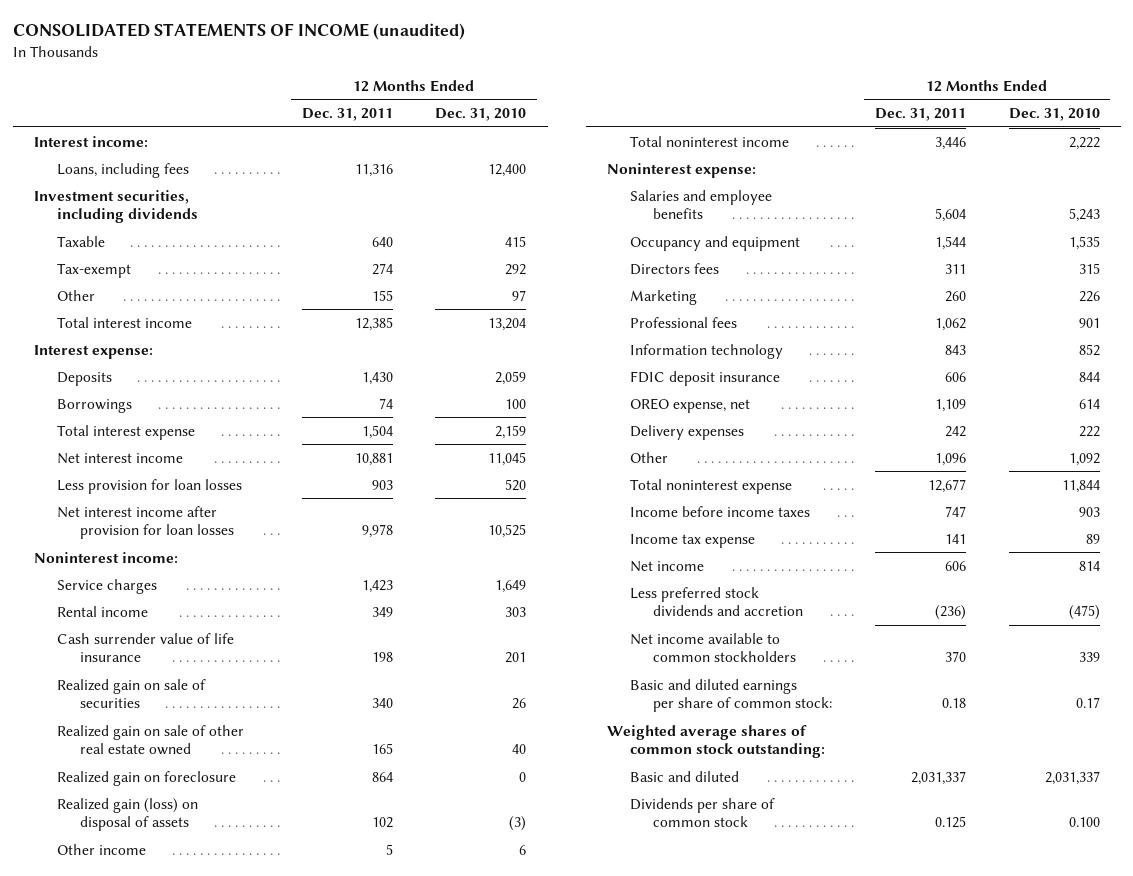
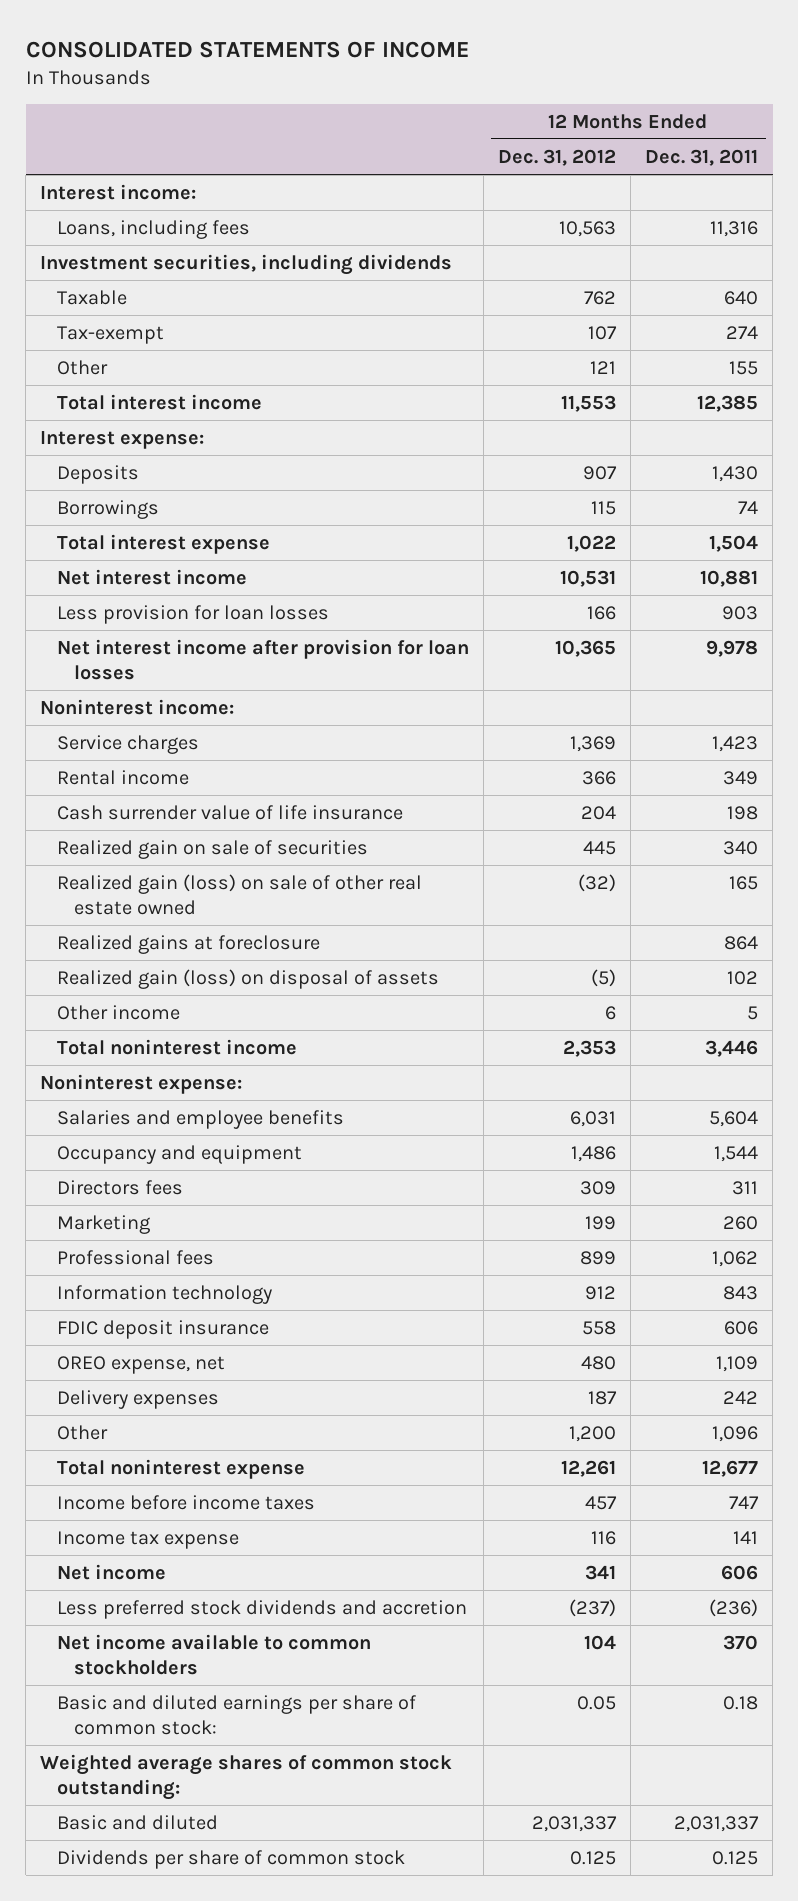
[12,23,465,41] CONSOLIDATED STATEMENTS OF INCOME (unaudited) -> [25,40,469,58] CONSOLIDATED STATEMENTS OF INCOME
[435,108,527,122] Dec. 31, 2010 -> none
none -> [498,148,617,166] Dec. 31, 2012
[57,724,245,756] Realized gain on sale of other real estate owned -> [57,873,423,915] Realized gain (loss) on sale of other real estate owned
[57,770,237,786] Realized gain on foreclosure -> [57,934,321,954] Realized gains at foreclosure

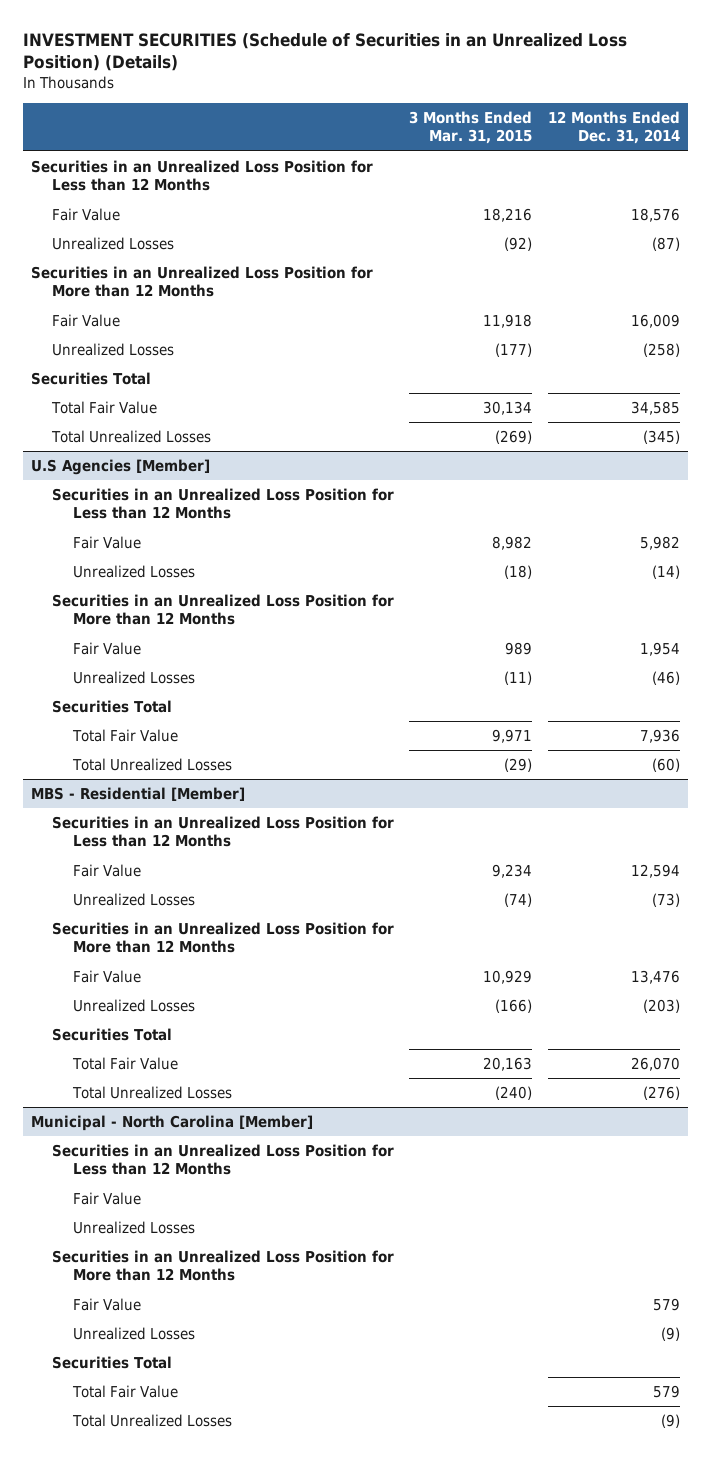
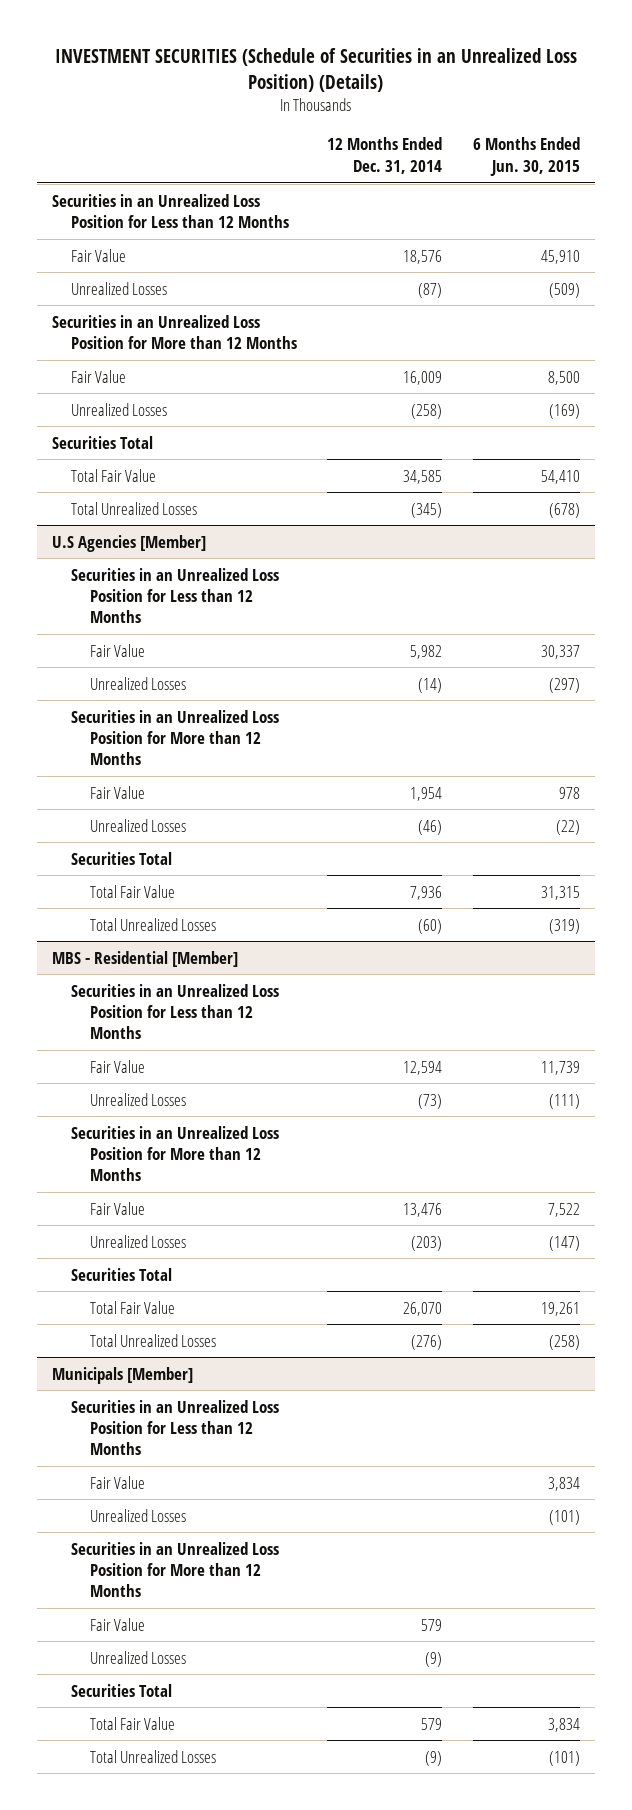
[409,110,533,145] 3 Months Ended Mar. 31, 2015 -> none
none -> [472,137,580,176] 6 Months Ended Jun. 30, 2015
[30,1114,313,1131] Municipal - North Carolina [Member] -> [52,1366,194,1384] Municipals [Member]

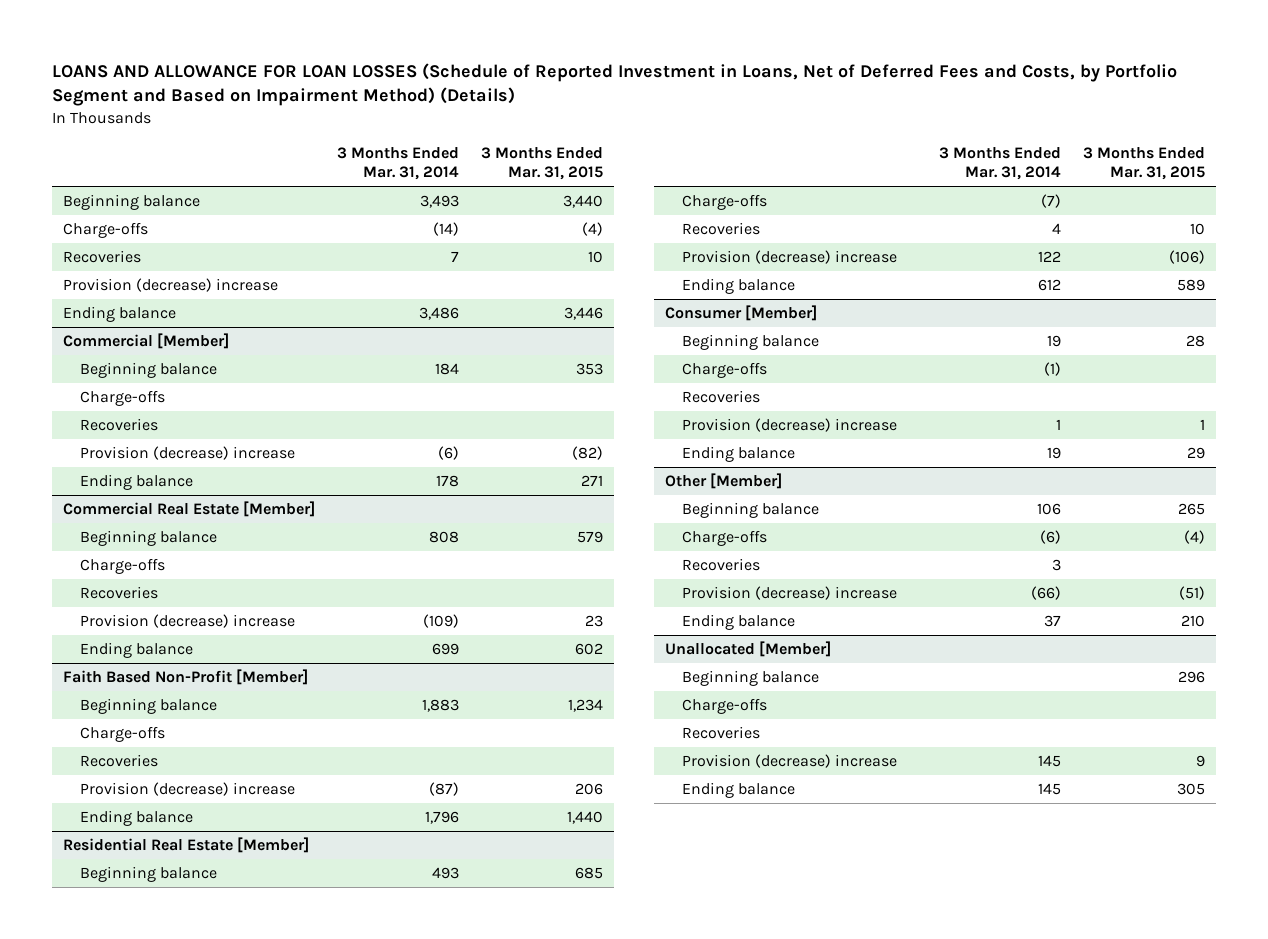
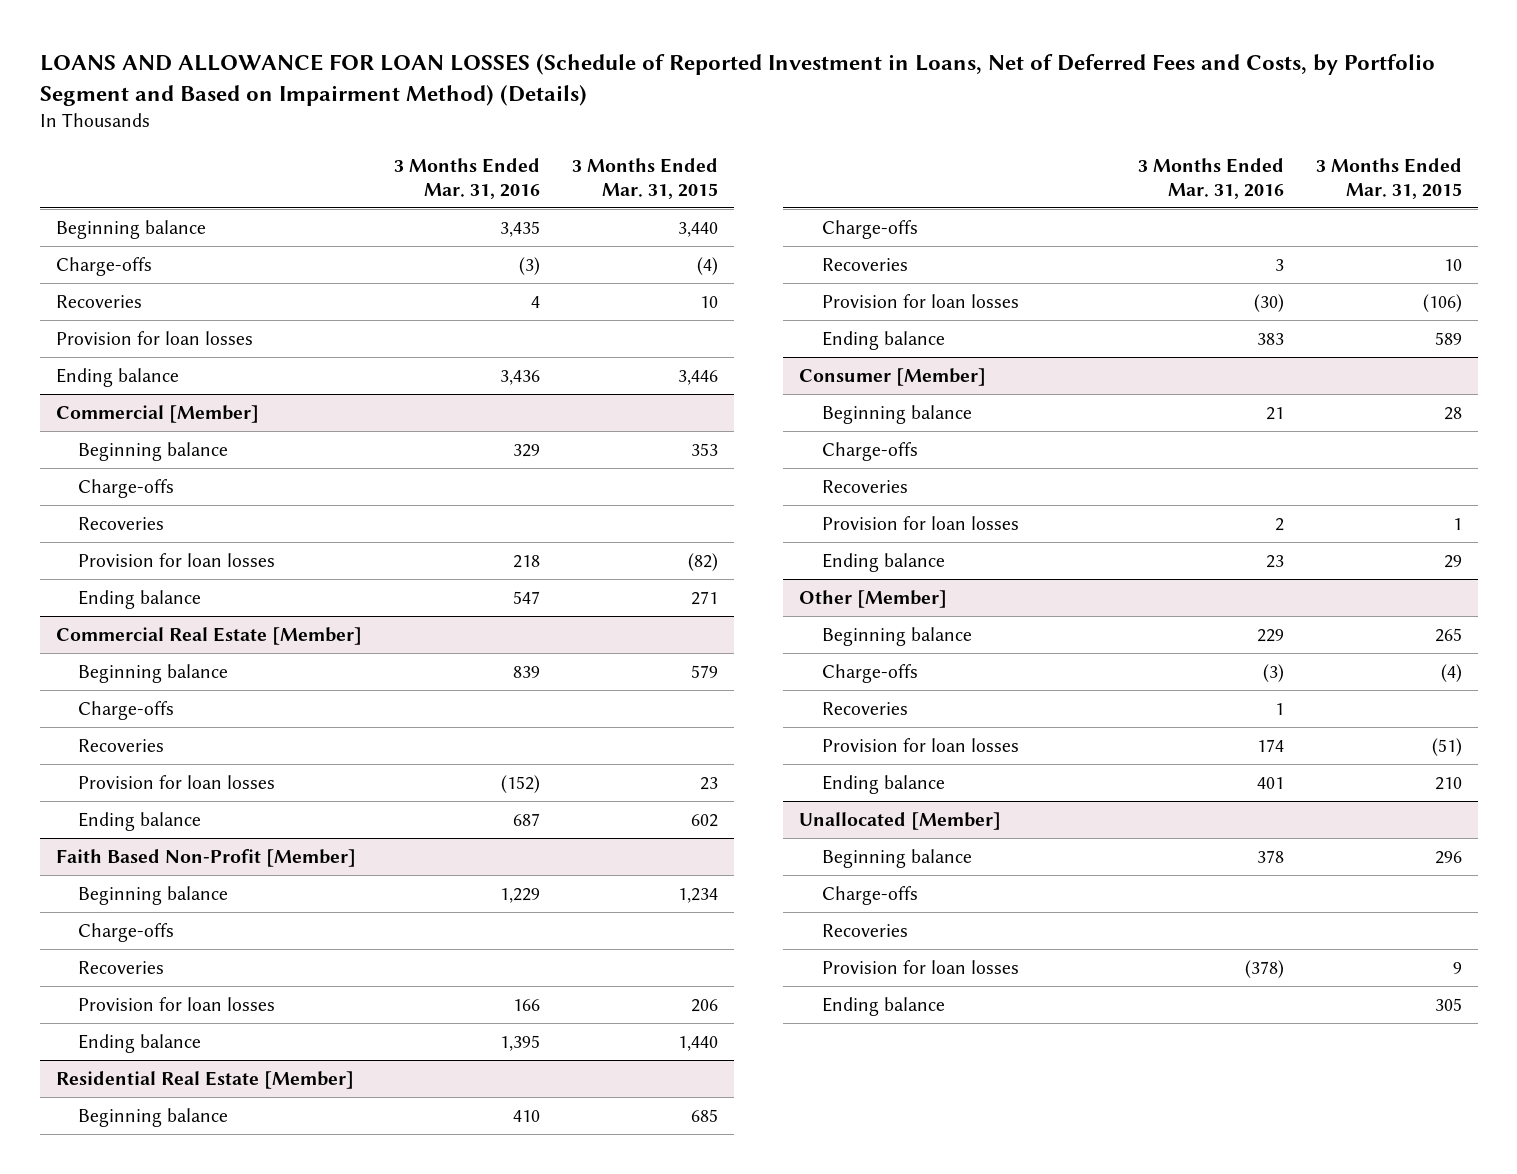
[337,146,460,180] 3 Months Ended Mar. 31, 2014 -> none
none -> [393,157,540,199] 3 Months Ended Mar. 31, 2016
[62,278,278,293] Provision (decrease) increase -> [55,330,253,345] Provision for loan losses
[80,446,296,461] Provision (decrease) increase -> [77,552,275,567] Provision for loan losses
[80,614,296,629] Provision (decrease) increase -> [77,774,275,789] Provision for loan losses
[80,782,296,797] Provision (decrease) increase -> [77,996,275,1011] Provision for loan losses
[682,250,898,265] Provision (decrease) increase -> [821,293,1019,308] Provision for loan losses
[682,418,898,433] Provision (decrease) increase -> [821,515,1019,530] Provision for loan losses
[682,586,898,601] Provision (decrease) increase -> [821,737,1019,752] Provision for loan losses
[682,754,898,769] Provision (decrease) increase -> [821,959,1019,974] Provision for loan losses

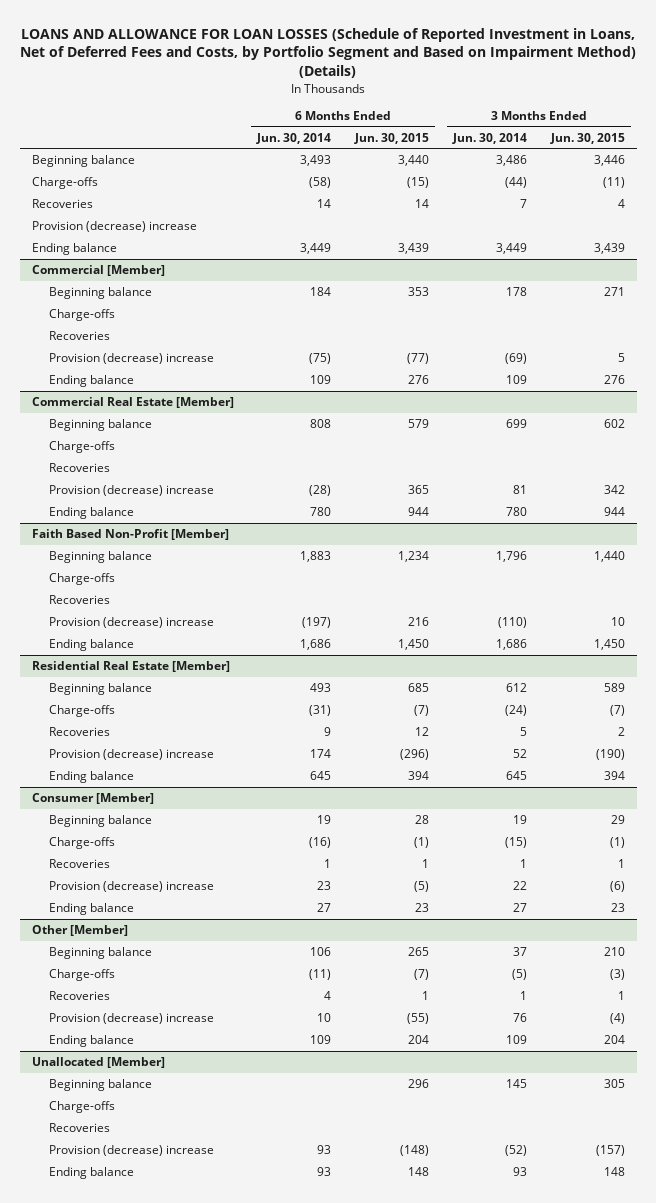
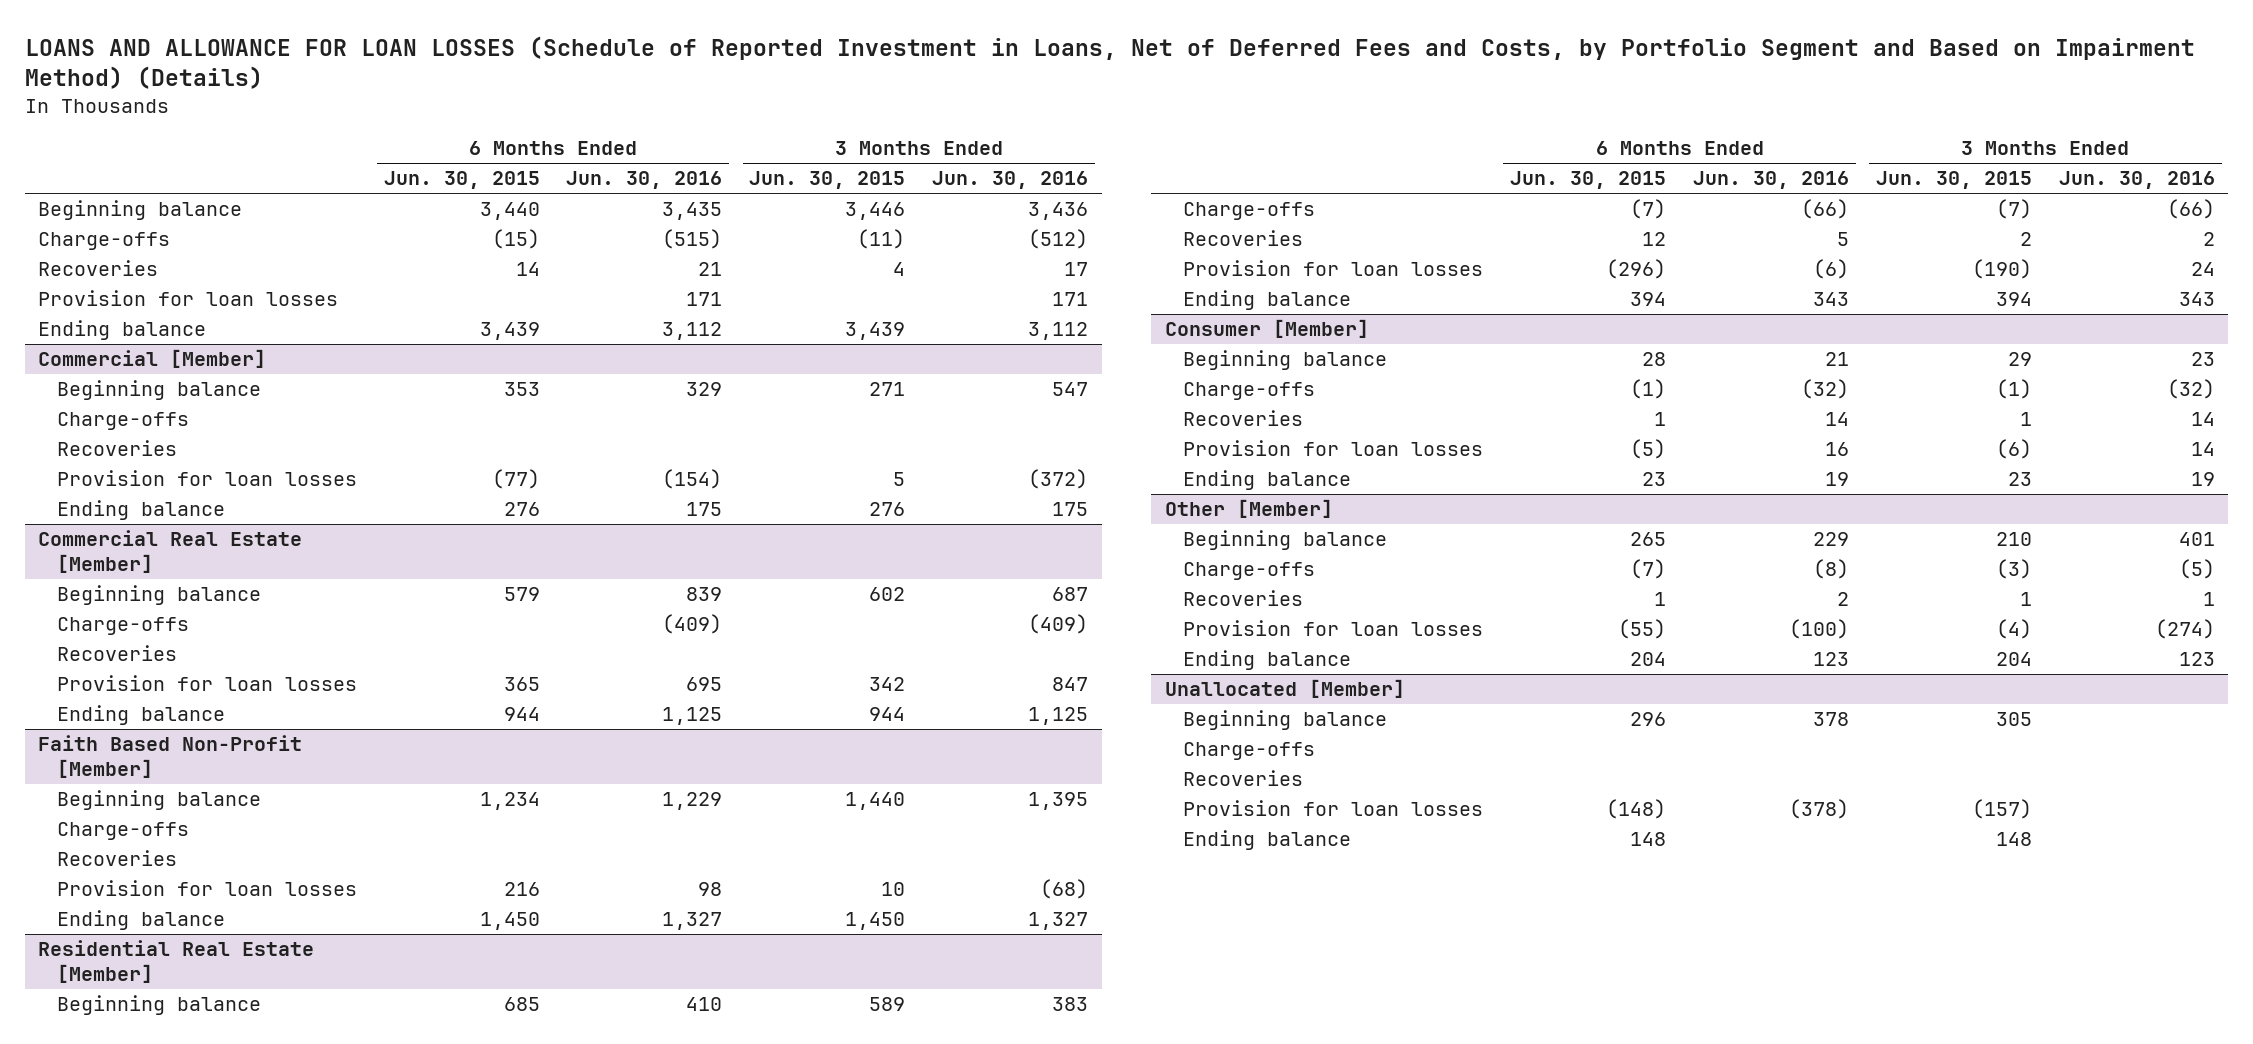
[256,132,332,144] Jun. 30, 2014 -> none
[451,132,527,144] Jun. 30, 2014 -> none
none -> [566,171,723,190] Jun. 30, 2016
none -> [932,171,1089,190] Jun. 30, 2016
[31,221,197,233] Provision (decrease) increase -> [38,290,339,307] Provision for loan losses
[48,353,214,365] Provision (decrease) increase -> [56,470,357,487] Provision for loan losses
[48,485,214,497] Provision (decrease) increase -> [56,675,357,692] Provision for loan losses
[48,617,214,629] Provision (decrease) increase -> [56,880,357,897] Provision for loan losses
[48,749,214,761] Provision (decrease) increase -> [1183,260,1484,277] Provision for loan losses
[48,881,214,893] Provision (decrease) increase -> [1183,440,1484,457] Provision for loan losses
[48,1013,214,1025] Provision (decrease) increase -> [1183,620,1484,637] Provision for loan losses
[48,1145,214,1157] Provision (decrease) increase -> [1183,800,1484,817] Provision for loan losses

